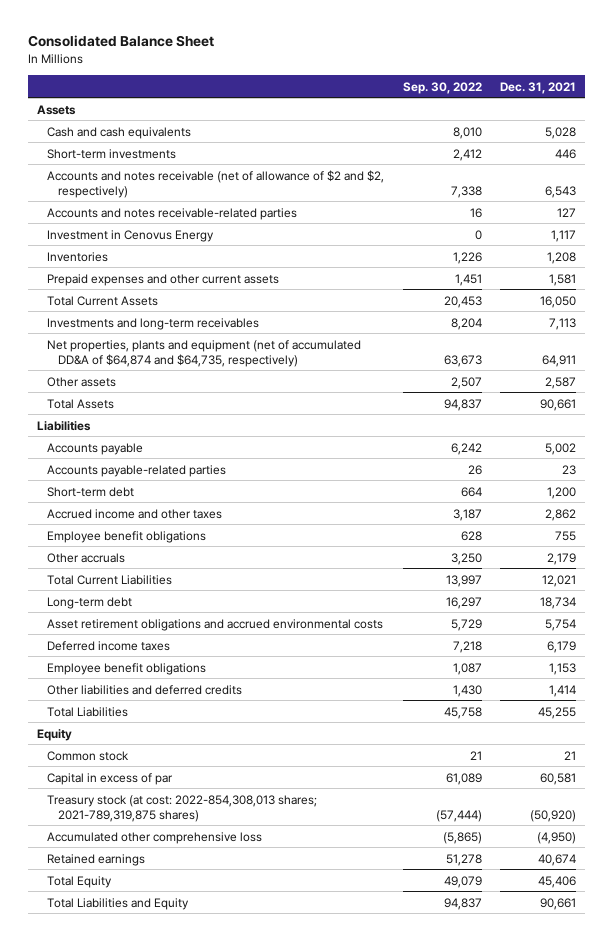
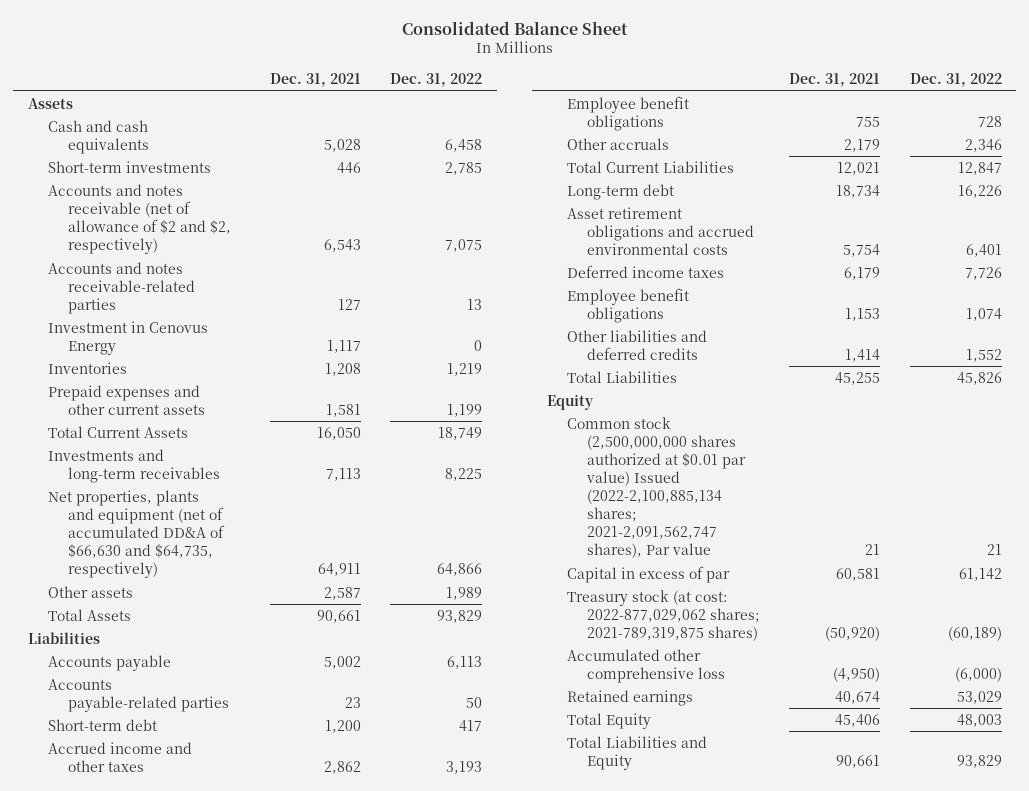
[402,81,482,94] Sep. 30, 2022 -> none
none -> [390,73,483,88] Dec. 31, 2022
[47,339,362,367] Net properties, plants and equipment (net of accumulated DD&A of $64,874 and $64,735, respectively) -> [47,489,225,579] Net properties, plants and equipment (net of accumulated DD&A of $66,630 and $64,735, respectively)
[47,750,130,761] Common stock -> [566,416,746,559] Common stock (2,500,000,000 shares authorized at $0.01 par value) Issued (2022-2,100,885,134 shares; 2021-2,091,562,747 shares), Par value
[47,794,318,822] Treasury stock (at cost: 2022-854,308,013 shares; 2021-789,319,875 shares) -> [566,589,760,641] Treasury stock (at cost: 2022-877,029,062 shares; 2021-789,319,875 shares)

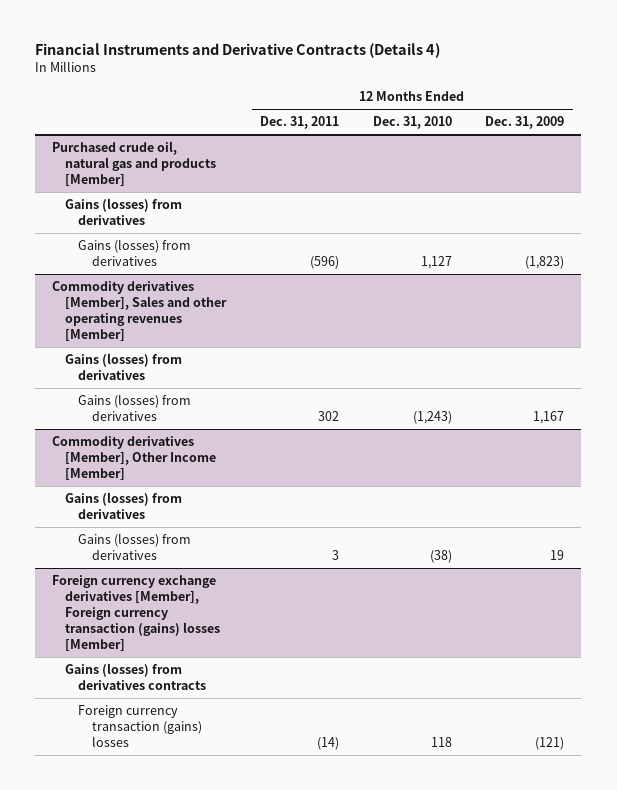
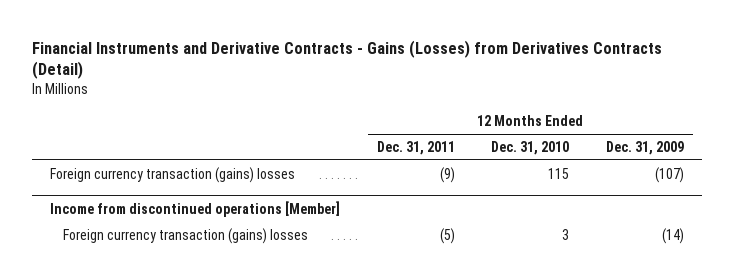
[35,42,441,58] Financial Instruments and Derivative Contracts (Details 4) -> [31,39,662,80] Financial Instruments and Derivative Contracts - Gains (Losses) from Derivatives Contracts (Detail)
[52,141,217,186] Purchased crude oil, natural gas and products [Member] -> none
[65,198,183,225] Gains (losses) from derivatives -> none
[78,239,192,266] Gains (losses) from derivatives -> none
[52,281,228,341] Commodity derivatives [Member], Sales and other operating revenues [Member] -> none
[65,353,183,380] Gains (losses) from derivatives -> none
[78,394,192,421] Gains (losses) from derivatives -> none
[52,436,217,480] Commodity derivatives [Member], Other Income [Member] -> none
[65,492,183,519] Gains (losses) from derivatives -> none
[78,533,192,560] Gains (losses) from derivatives -> none
[52,575,221,651] Foreign currency exchange derivatives [Member], Foreign currency transaction (gains) losses [Member] -> none
[65,663,207,690] Gains (losses) from derivatives contracts -> none
[317,736,340,750] (14) -> [439,166,455,183] (9)
[430,736,452,747] 118 -> [548,167,570,179] 115
[535,736,565,750] (121) -> [654,166,684,183] (107)
none -> [50,200,341,217] Income from discontinued operations [Member]
none -> [63,227,309,244] Foreign currency transaction (gains) losses

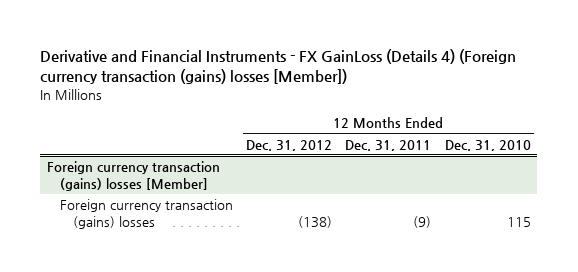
[31,39,662,80] Financial Instruments and Derivative Contracts - Gains (Losses) from Derivatives Contracts (Detail) -> [40,48,517,85] Derivative and Financial Instruments - FX GainLoss (Details 4) (Foreign currency transaction (gains) losses [Member])
[605,140,684,155] Dec. 31, 2009 -> none
none -> [246,139,333,151] Dec. 31, 2012
none -> [46,161,220,192] Foreign currency transaction (gains) losses [Member]
[50,200,341,217] Income from discontinued operations [Member] -> none
[63,227,309,244] Foreign currency transaction (gains) losses -> none

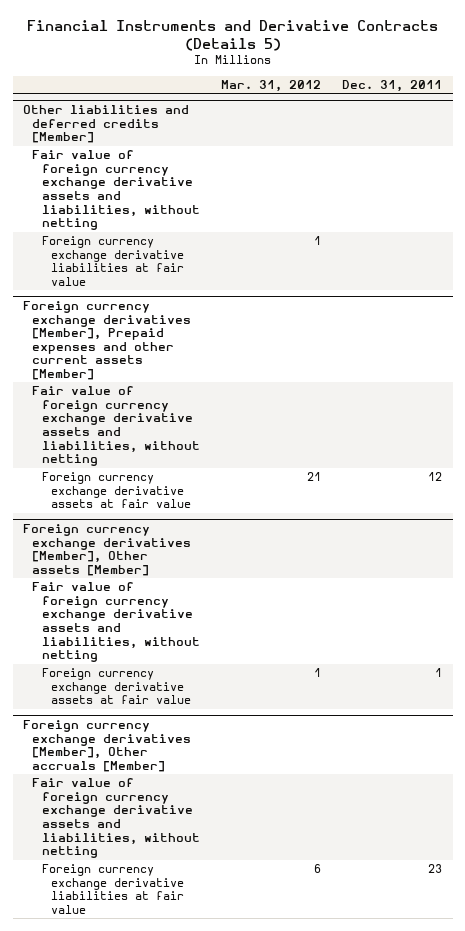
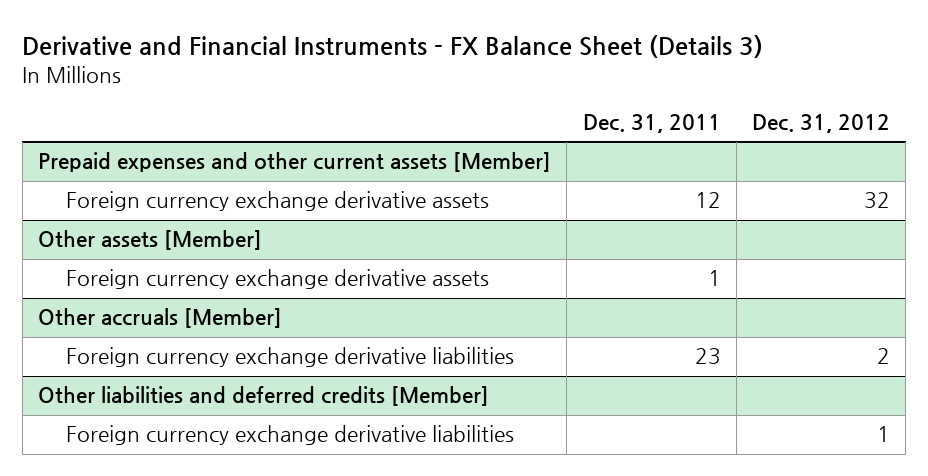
[26,19,438,51] Financial Instruments and Derivative Contracts (Details 5) -> [22,35,764,59] Derivative and Financial Instruments - FX Balance Sheet (Details 3)
[220,79,321,92] Mar. 31, 2012 -> none
none -> [752,114,891,134] Dec. 31, 2012
none -> [38,152,552,173] Prepaid expenses and other current assets [Member]
none -> [66,191,490,212] Foreign currency exchange derivative assets
none -> [38,230,263,251] Other assets [Member]
none -> [66,269,490,290] Foreign currency exchange derivative assets
none -> [38,308,283,329] Other accruals [Member]
none -> [66,347,515,368] Foreign currency exchange derivative liabilities
[32,150,200,231] Fair value of foreign currency exchange derivative assets and liabilities, without netting -> none
[23,301,192,381] Foreign currency exchange derivatives [Member], Prepaid expenses and other current assets [Member] -> none
[32,386,200,467] Fair value of foreign currency exchange derivative assets and liabilities, without netting -> none
[41,472,191,509] Foreign currency exchange derivative assets at fair value -> none
[23,524,192,576] Foreign currency exchange derivatives [Member], Other assets [Member] -> none
[32,582,200,663] Fair value of foreign currency exchange derivative assets and liabilities, without netting -> none
[41,668,191,705] Foreign currency exchange derivative assets at fair value -> none
[23,720,192,772] Foreign currency exchange derivatives [Member], Other accruals [Member] -> none
[32,778,200,859] Fair value of foreign currency exchange derivative assets and liabilities, without netting -> none
[41,864,184,915] Foreign currency exchange derivative liabilities at fair value -> none
[41,236,184,287] Foreign currency exchange derivative liabilities at fair value -> [66,425,515,446] Foreign currency exchange derivative liabilities

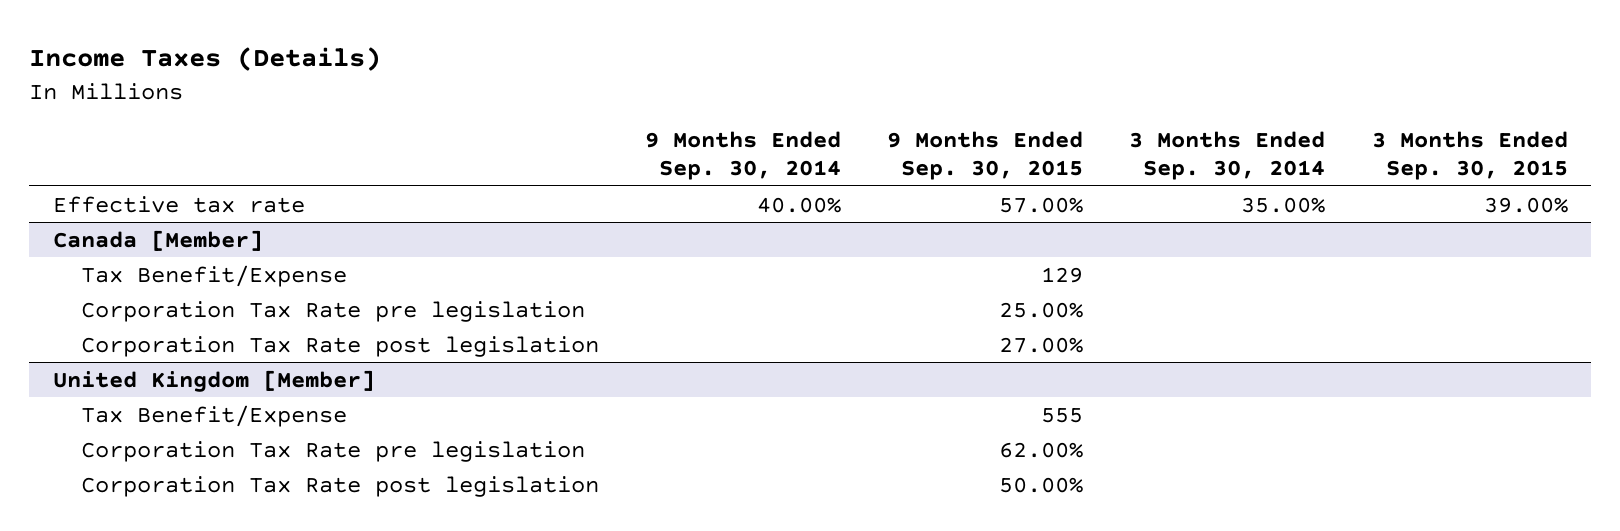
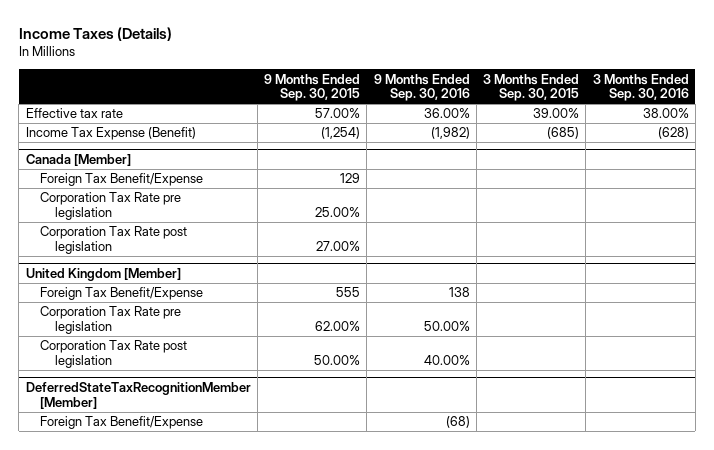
[644,131,841,181] 9 Months Ended Sep. 30, 2014 -> none
[1129,131,1326,181] 3 Months Ended Sep. 30, 2014 -> none
none -> [373,73,470,102] 9 Months Ended Sep. 30, 2016
none -> [592,73,689,102] 3 Months Ended Sep. 30, 2016
none -> [25,127,196,141] Income Tax Expense (Benefit)
[80,264,347,287] Tax Benefit/Expense -> [40,173,204,187] Foreign Tax Benefit/Expense
[80,404,347,427] Tax Benefit/Expense -> [40,287,204,301] Foreign Tax Benefit/Expense
none -> [25,381,251,409] DeferredStateTaxRecognitionMember [Member]
none -> [40,416,204,430] Foreign Tax Benefit/Expense

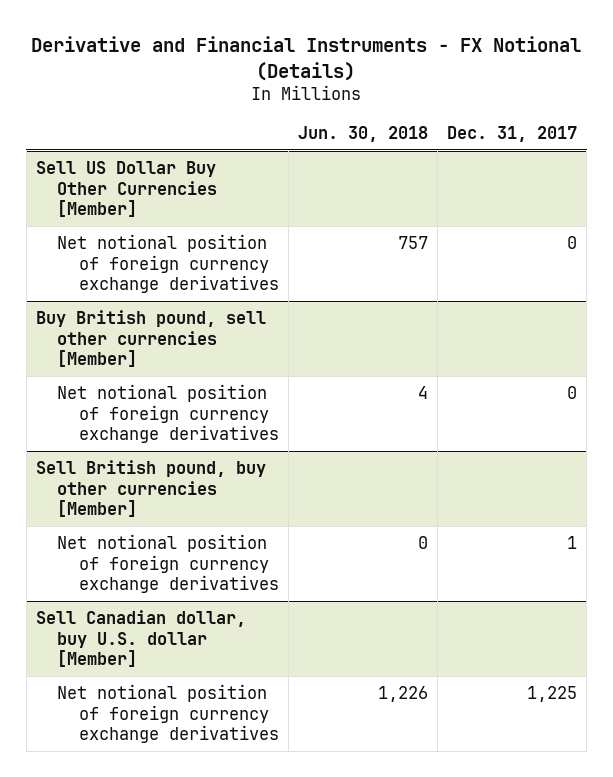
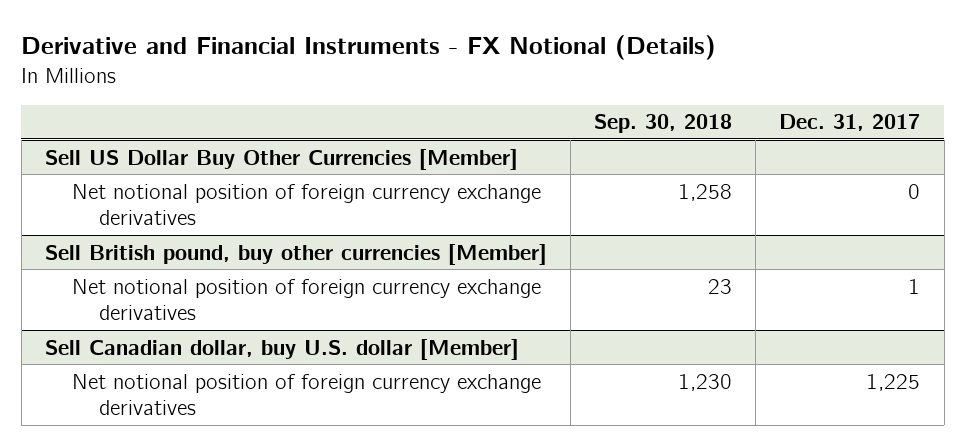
[298,126,429,143] Jun. 30, 2018 -> none
none -> [594,114,733,134] Sep. 30, 2018
[35,309,266,368] Buy British pound, sell other currencies [Member] -> none
[57,383,280,444] Net notional position of foreign currency exchange derivatives -> none

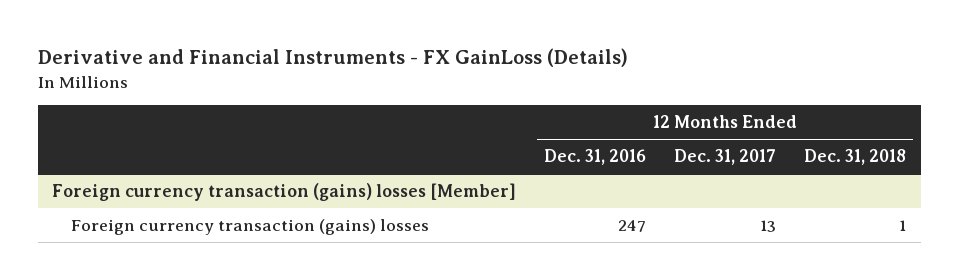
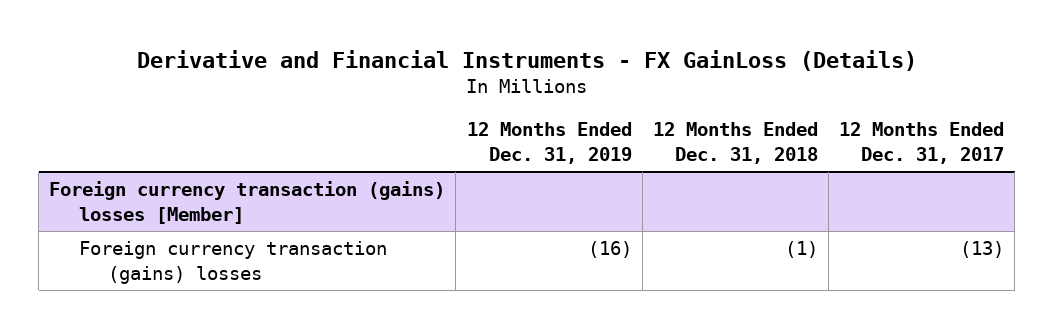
[543,149,646,166] Dec. 31, 2016 -> none
none -> [466,122,632,164] 12 Months Ended Dec. 31, 2019
[760,219,777,232] 13 -> [960,241,1005,259] (13)
[899,219,907,231] 1 -> [784,241,818,259] (1)

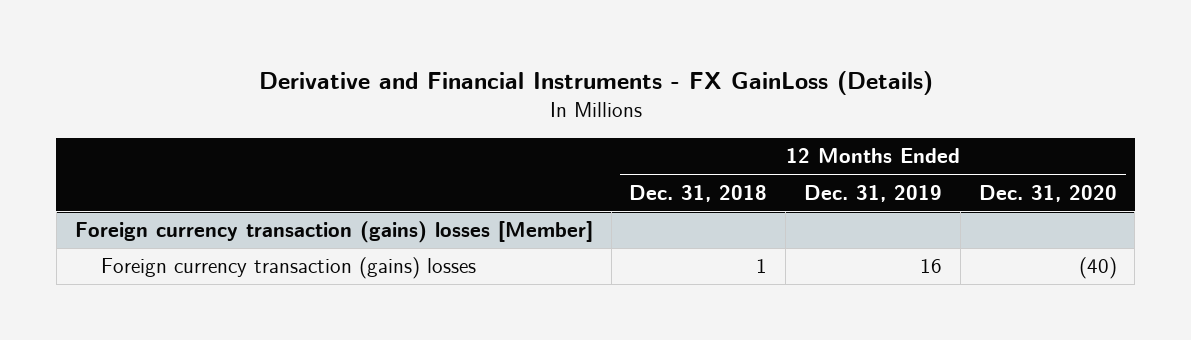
[839,122,1005,164] 12 Months Ended Dec. 31, 2017 -> none
none -> [978,184,1117,202] Dec. 31, 2020
[587,241,632,259] (16) -> [919,259,942,274] 16
[784,241,818,259] (1) -> [756,259,768,274] 1

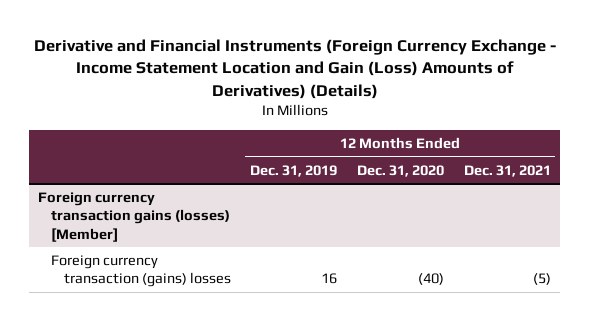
[258,70,933,95] Derivative and Financial Instruments - FX GainLoss (Details) -> [33,39,556,99] Derivative and Financial Instruments (Foreign Currency Exchange - Income Statement Location and Gain (Loss) Amounts of Derivatives) (Details)
[629,184,768,202] Dec. 31, 2018 -> none
none -> [463,164,551,177] Dec. 31, 2021
[74,221,593,244] Foreign currency transaction (gains) losses [Member] -> [38,192,231,242] Foreign currency transaction gains (losses) [Member]

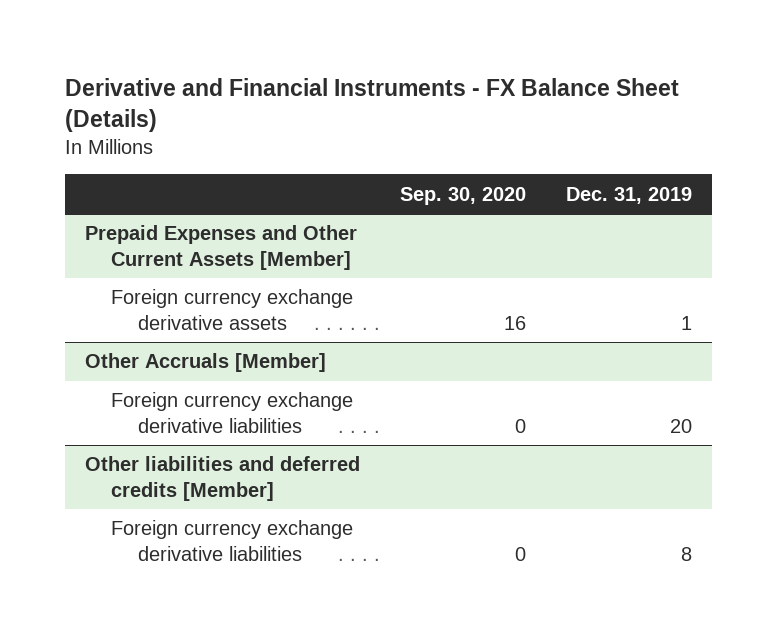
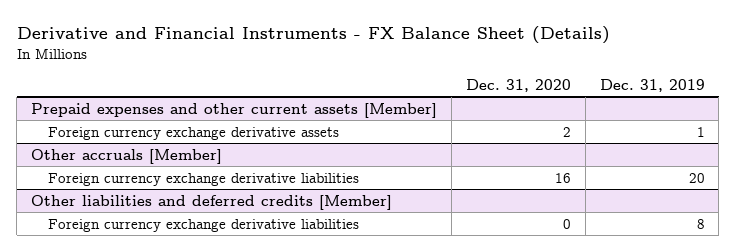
[399,186,526,205] Sep. 30, 2020 -> none
none -> [465,78,571,92] Dec. 31, 2020
[84,225,357,270] Prepaid Expenses and Other Current Assets [Member] -> [31,102,438,118] Prepaid expenses and other current assets [Member]
[84,353,326,373] Other Accruals [Member] -> [31,148,223,164] Other accruals [Member]

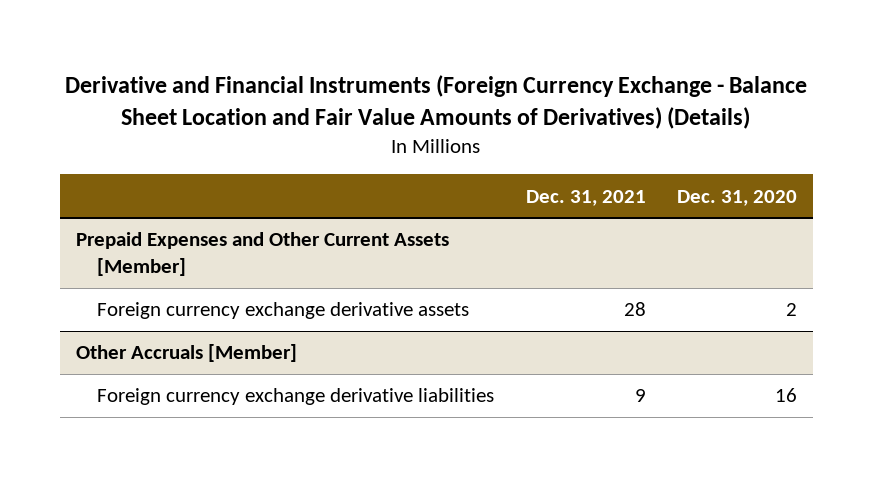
[16,26,610,45] Derivative and Financial Instruments - FX Balance Sheet (Details) -> [65,74,808,130] Derivative and Financial Instruments (Foreign Currency Exchange - Balance Sheet Location and Fair Value Amounts of Derivatives) (Details)
[599,78,705,92] Dec. 31, 2019 -> none
none -> [525,189,646,206] Dec. 31, 2021
[31,102,438,118] Prepaid expenses and other current assets [Member] -> [75,232,449,277] Prepaid Expenses and Other Current Assets [Member]
[31,148,223,164] Other accruals [Member] -> [75,344,297,363] Other Accruals [Member]
[31,194,393,210] Other liabilities and deferred credits [Member] -> none
[48,218,360,232] Foreign currency exchange derivative liabilities -> none

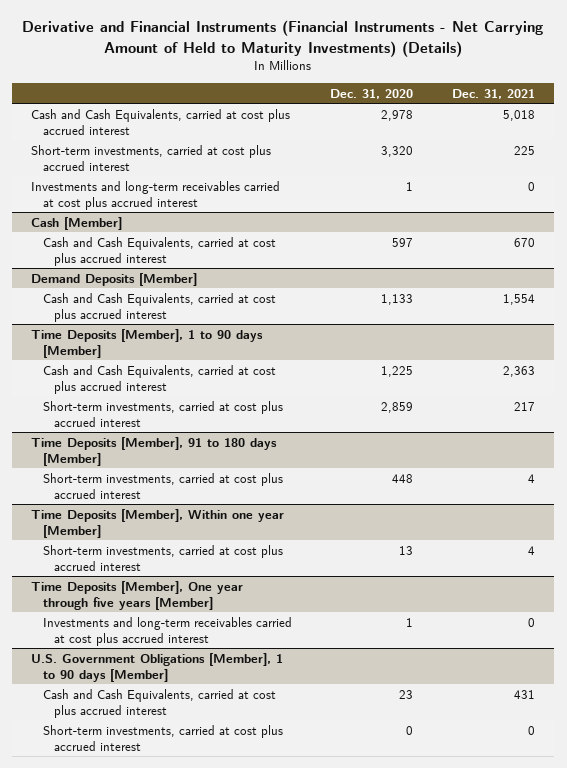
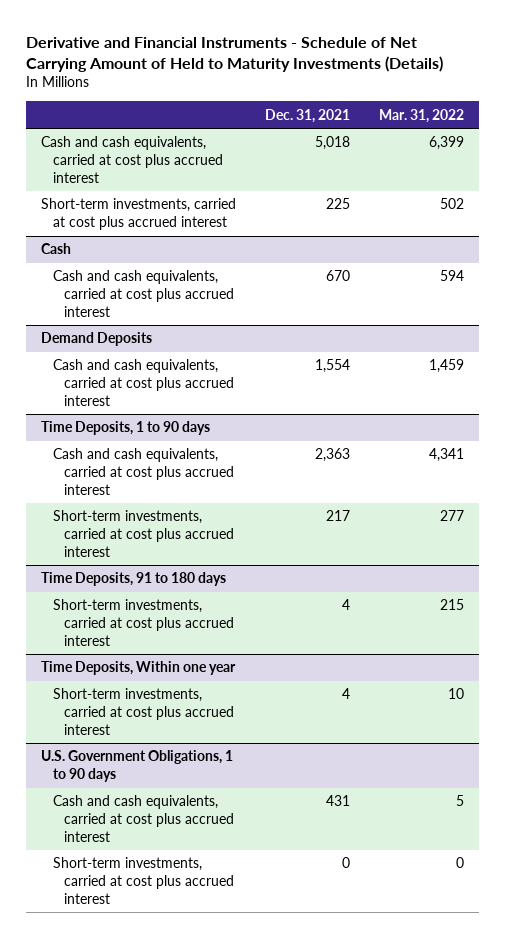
[22,20,544,57] Derivative and Financial Instruments (Financial Instruments - Net Carrying Amount of Held to Maturity Investments) (Details) -> [26,36,444,72] Derivative and Financial Instruments - Schedule of Net Carrying Amount of Held to Maturity Investments (Details)
[330,88,414,99] Dec. 31, 2020 -> none
none -> [378,108,464,123] Mar. 31, 2022
[31,108,291,135] Cash and Cash Equivalents, carried at cost plus accrued interest -> [40,136,223,183] Cash and cash equivalents, carried at cost plus accrued interest
[31,180,281,210] Investments and long-term receivables carried at cost plus accrued interest -> none
[31,216,123,230] Cash [Member] -> [40,243,71,255] Cash
[42,236,276,266] Cash and Cash Equivalents, carried at cost plus accrued interest -> [52,270,235,317] Cash and cash equivalents, carried at cost plus accrued interest
[31,272,198,286] Demand Deposits [Member] -> [40,332,152,347] Demand Deposits
[42,292,276,322] Cash and Cash Equivalents, carried at cost plus accrued interest -> [52,359,235,406] Cash and cash equivalents, carried at cost plus accrued interest
[31,328,264,358] Time Deposits [Member], 1 to 90 days [Member] -> [40,421,210,436] Time Deposits, 1 to 90 days
[42,364,276,394] Cash and Cash Equivalents, carried at cost plus accrued interest -> [52,448,235,495] Cash and cash equivalents, carried at cost plus accrued interest
[31,436,278,466] Time Deposits [Member], 91 to 180 days [Member] -> [40,572,226,587] Time Deposits, 91 to 180 days
[31,508,285,538] Time Deposits [Member], Within one year [Member] -> [40,661,236,676] Time Deposits, Within one year
[31,580,244,610] Time Deposits [Member], One year through five years [Member] -> none
[42,616,292,646] Investments and long-term receivables carried at cost plus accrued interest -> none
[31,652,284,682] U.S. Government Obligations [Member], 1 to 90 days [Member] -> [40,750,233,783] U.S. Government Obligations, 1 to 90 days
[42,688,276,718] Cash and Cash Equivalents, carried at cost plus accrued interest -> [52,795,235,842] Cash and cash equivalents, carried at cost plus accrued interest

